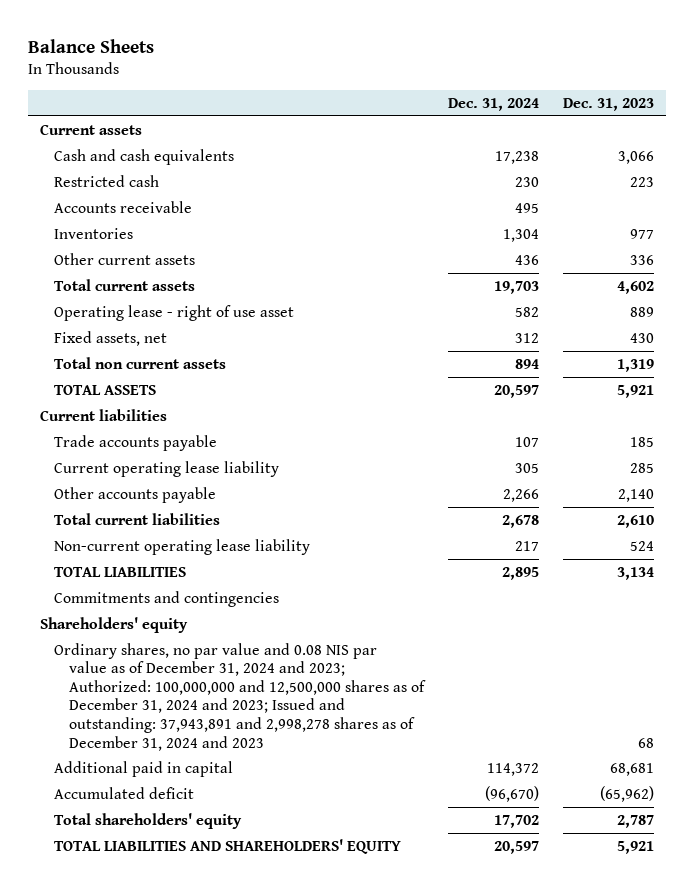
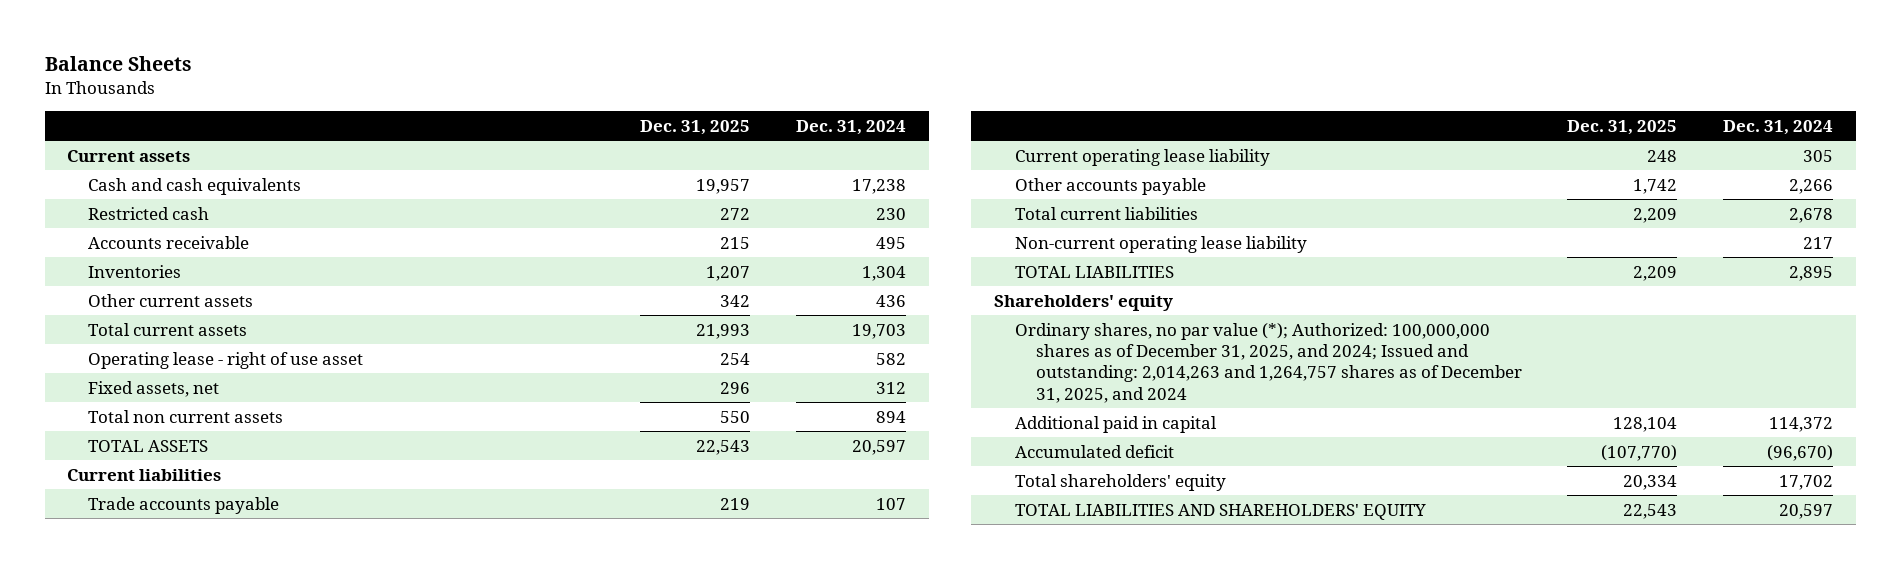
[562,97,654,111] Dec. 31, 2023 -> none
none -> [640,119,751,135] Dec. 31, 2025
[54,590,280,607] Commitments and contingencies -> none
[54,642,427,751] Ordinary shares, no par value and 0.08 NIS par value as of December 31, 2024 and 2023; Authorized: 100,000,000 and 12,500,000 shares as of December 31, 2024 and 2023; Issued and outstanding: 37,943,891 and 2,998,278 shares as of December 31, 2024 and 2023 -> [1014,322,1522,403] Ordinary shares, no par value (*); Authorized: 100,000,000 shares as of December 31, 2025, and 2024; Issued and outstanding: 2,014,263 and 1,264,757 shares as of December 31, 2025, and 2024

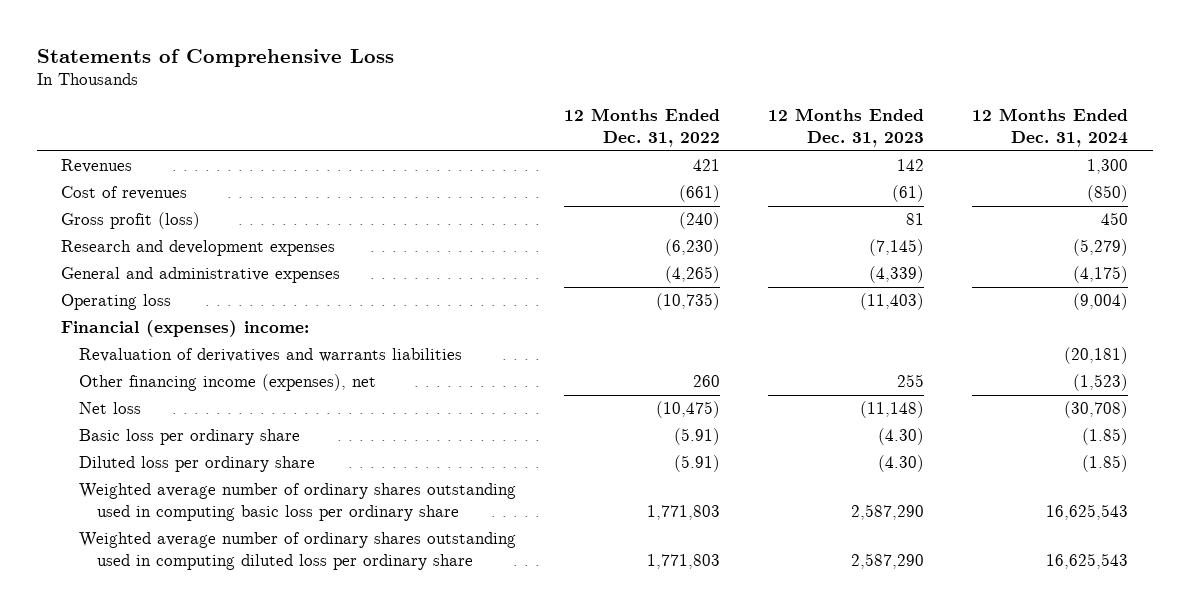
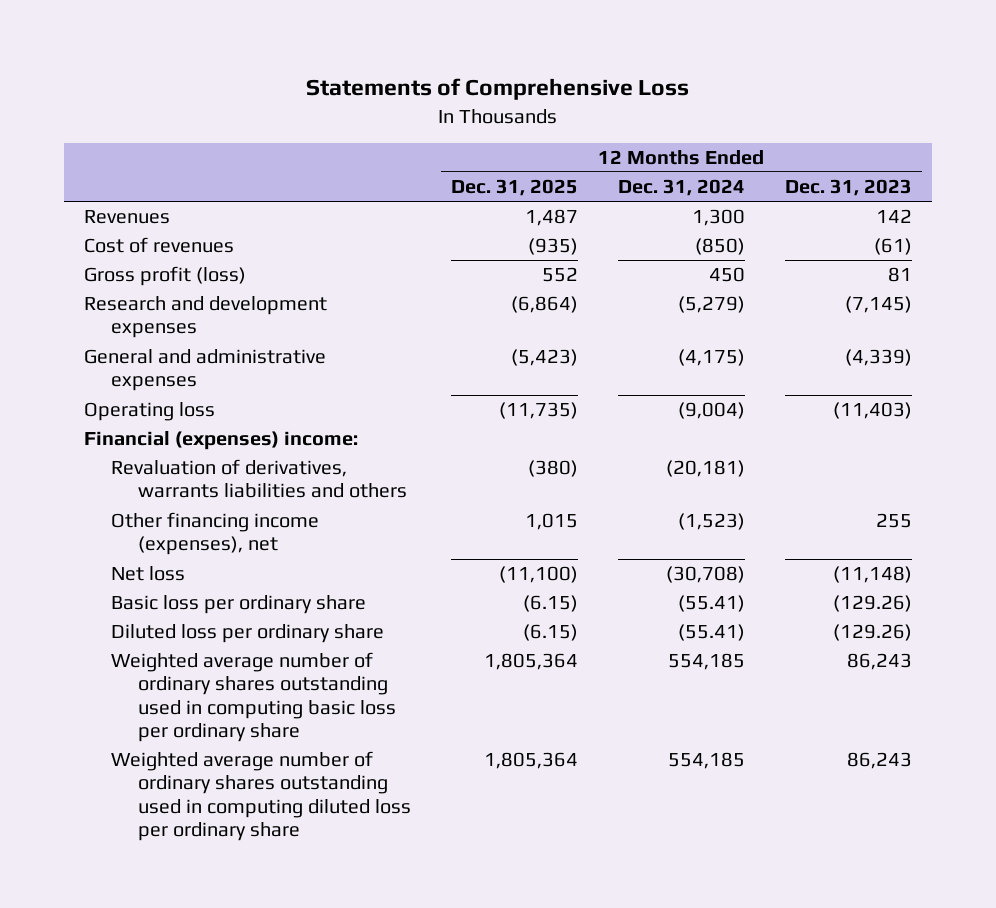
[563,108,720,147] 12 Months Ended Dec. 31, 2022 -> none
none -> [451,179,579,197] Dec. 31, 2025
[78,348,462,363] Revaluation of derivatives and warrants liabilities -> [111,459,408,499] Revaluation of derivatives, warrants liabilities and others
[878,428,925,446] (4.30) -> [832,595,912,613] (129.26)
[1082,428,1129,446] (1.85) -> [677,595,745,613] (55.41)
[878,455,925,473] (4.30) -> [832,624,912,642] (129.26)
[1082,455,1129,473] (1.85) -> [677,624,745,642] (55.41)
[851,503,925,520] 2,587,290 -> [846,653,912,671] 86,243
[1046,503,1129,520] 16,625,543 -> [667,653,745,671] 554,185
[851,552,925,569] 2,587,290 -> [846,752,912,770] 86,243
[1046,552,1129,569] 16,625,543 -> [667,752,745,770] 554,185

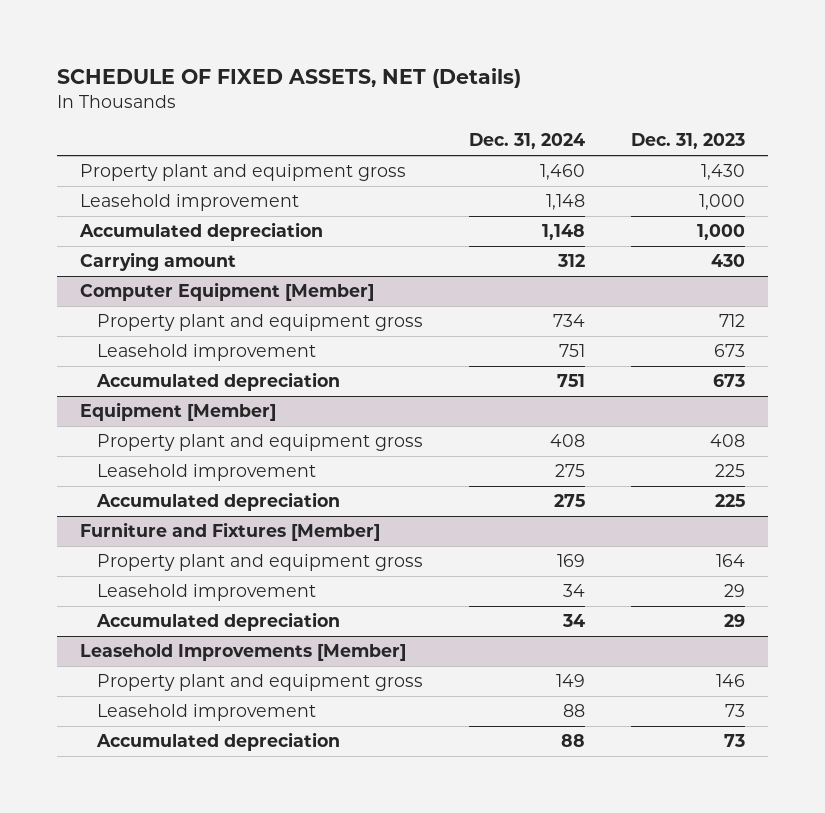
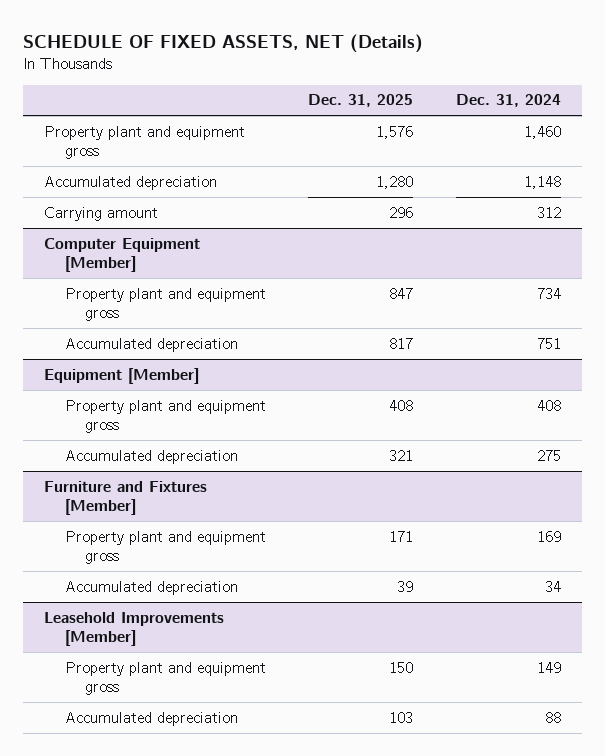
[631,133,746,150] Dec. 31, 2023 -> none
none -> [308,94,414,108] Dec. 31, 2025
[79,193,299,211] Leasehold improvement -> none
[97,343,317,361] Leasehold improvement -> none
[97,463,317,481] Leasehold improvement -> none
[97,583,317,601] Leasehold improvement -> none
[97,703,317,721] Leasehold improvement -> none

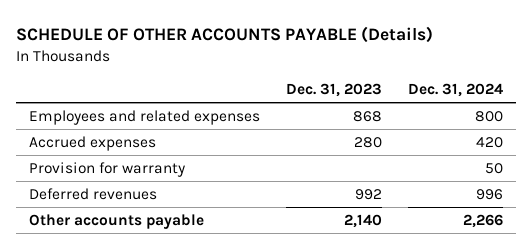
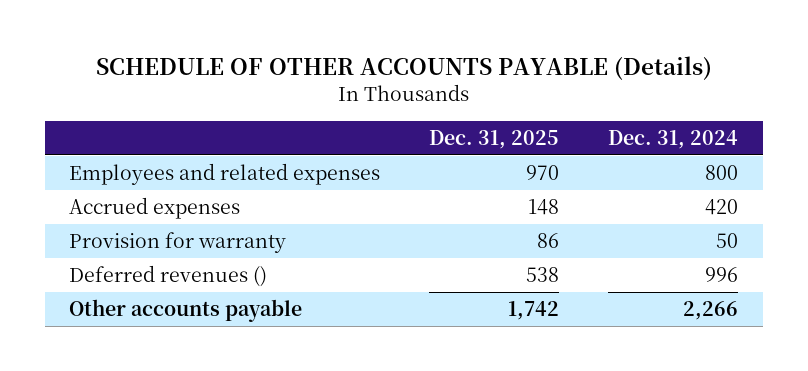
[286,83,383,98] Dec. 31, 2023 -> none
none -> [429,129,560,149] Dec. 31, 2025
[29,187,158,200] Deferred revenues -> [69,264,268,287] Deferred revenues ()

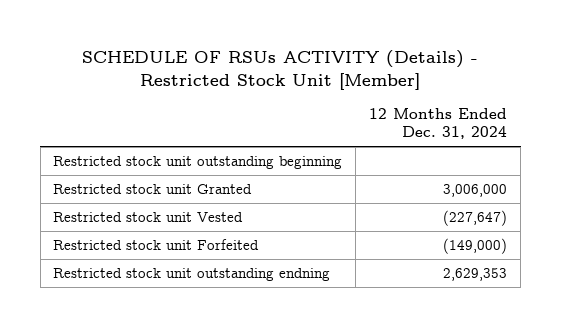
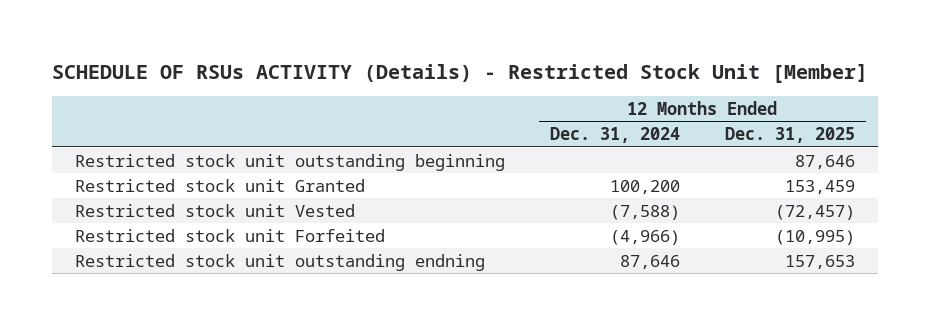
none -> [725,127,856,144] Dec. 31, 2025
[443,183,508,197] 3,006,000 -> [609,179,680,194] 100,200
[443,209,508,226] (227,647) -> [609,204,680,220] (7,588)
[443,237,508,254] (149,000) -> [609,229,680,245] (4,966)
[443,267,508,281] 2,629,353 -> [619,254,680,269] 87,646

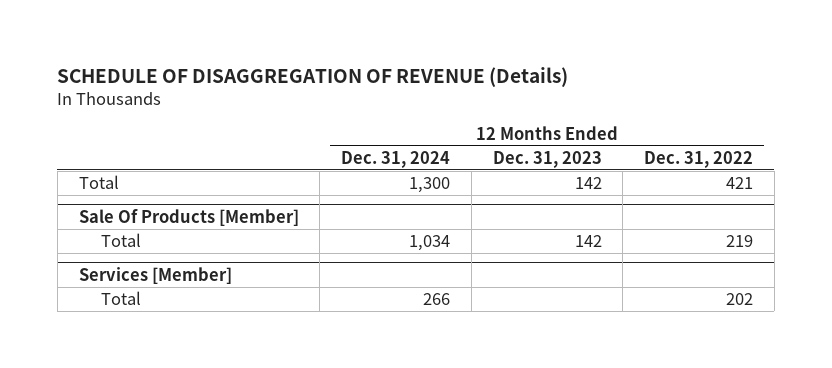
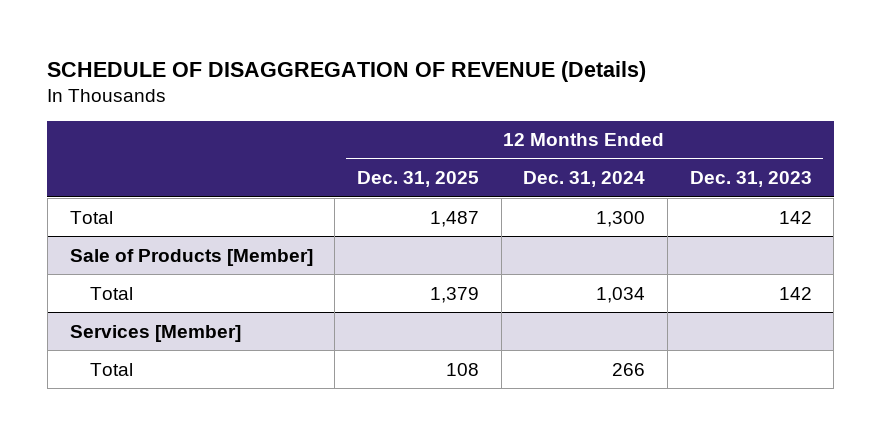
[644,150,754,168] Dec. 31, 2022 -> none
none -> [356,171,479,188] Dec. 31, 2025
[78,208,299,226] Sale Of Products [Member] -> [69,248,313,266] Sale of Products [Member]

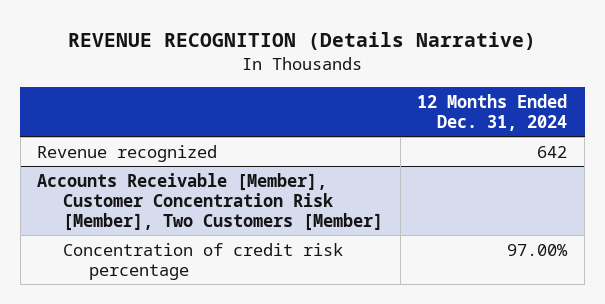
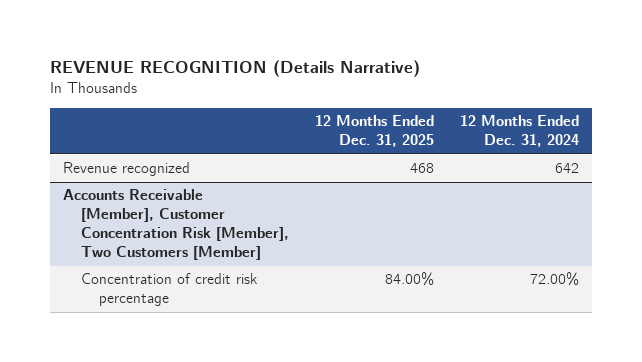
none -> [315,115,435,148] 12 Months Ended Dec. 31, 2025
[507,243,569,256] 97.00% -> [530,272,580,287] 72.00%

